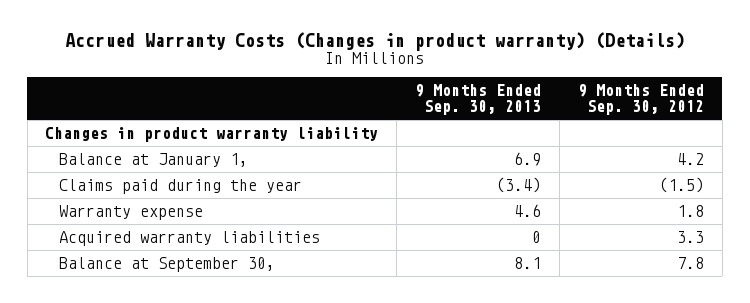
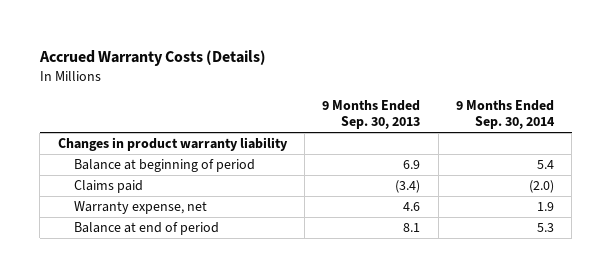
[64,32,685,52] Accrued Warranty Costs (Changes in product warranty) (Details) -> [38,49,266,66] Accrued Warranty Costs (Details)
[578,84,705,116] 9 Months Ended Sep. 30, 2012 -> none
none -> [455,99,555,130] 9 Months Ended Sep. 30, 2014
[59,230,321,246] Acquired warranty liabilities -> none
[59,152,249,167] Balance at January 1, -> [73,159,255,173] Balance at beginning of period
[59,178,303,194] Claims paid during the year -> [73,180,143,194] Claims paid
[59,204,204,220] Warranty expense -> [73,201,207,215] Warranty expense, net
[59,256,276,272] Balance at September 30, -> [73,222,219,236] Balance at end of period

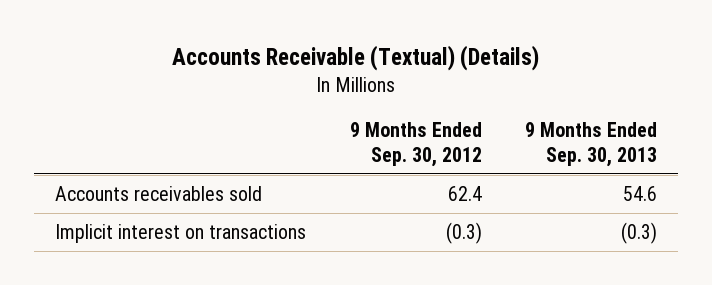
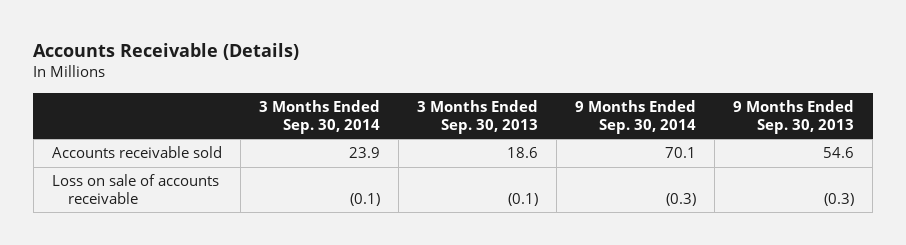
[172,44,540,71] Accounts Receivable (Textual) (Details) -> [33,42,300,60] Accounts Receivable (Details)
[349,122,482,167] 9 Months Ended Sep. 30, 2012 -> none
none -> [259,99,381,134] 3 Months Ended Sep. 30, 2014
none -> [417,99,539,134] 3 Months Ended Sep. 30, 2013
none -> [575,99,697,134] 9 Months Ended Sep. 30, 2014
[55,185,263,201] Accounts receivables sold -> [51,146,222,159] Accounts receivable sold
[55,223,307,243] Implicit interest on transactions -> [51,174,219,205] Loss on sale of accounts receivable

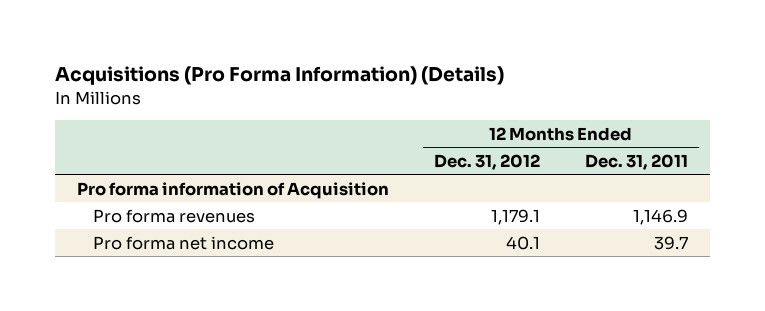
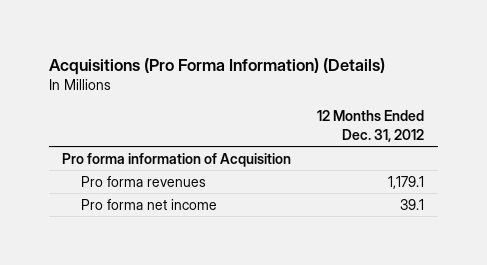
[584,153,688,170] Dec. 31, 2011 -> none
[505,235,540,250] 40.1 -> [400,198,425,210] 39.1

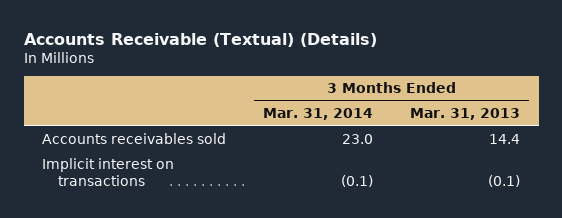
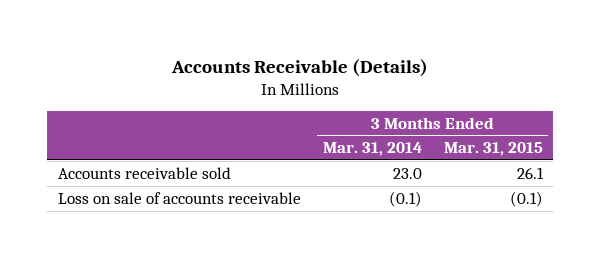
[23,32,377,47] Accounts Receivable (Textual) (Details) -> [171,58,429,77] Accounts Receivable (Details)
[410,108,521,121] Mar. 31, 2013 -> none
none -> [443,142,543,157] Mar. 31, 2015
[42,133,227,145] Accounts receivables sold -> [58,166,232,179] Accounts receivable sold
[42,158,175,187] Implicit interest on transactions -> [58,191,302,204] Loss on sale of accounts receivable

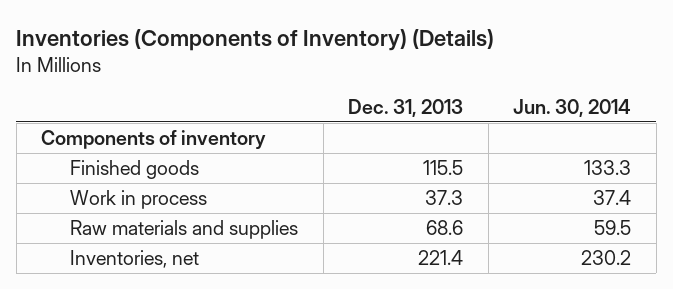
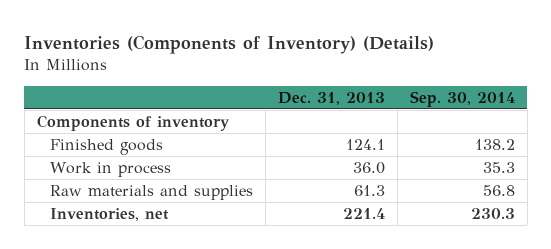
[513,98,632,117] Jun. 30, 2014 -> none
none -> [409,90,515,107] Sep. 30, 2014
[423,160,464,176] 115.5 -> [345,138,385,150] 124.1
[425,190,464,206] 37.3 -> [352,161,385,174] 36.0
[426,220,464,236] 68.6 -> [353,184,385,196] 61.3

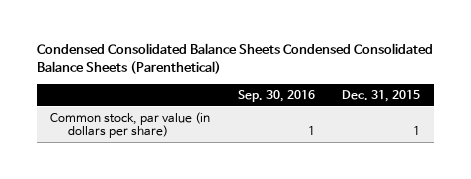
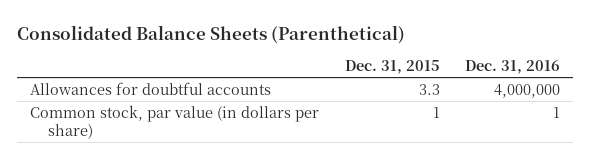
[36,43,433,75] Condensed Consolidated Balance Sheets Condensed Consolidated Balance Sheets (Parenthetical) -> [17,25,406,45] Consolidated Balance Sheets (Parenthetical)
[237,89,315,102] Sep. 30, 2016 -> none
none -> [465,60,561,75] Dec. 31, 2016
none -> [30,81,272,95] Allowances for doubtful accounts

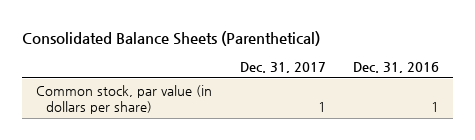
[344,60,440,75] Dec. 31, 2015 -> none
none -> [239,62,326,74] Dec. 31, 2017
[30,81,272,95] Allowances for doubtful accounts -> none

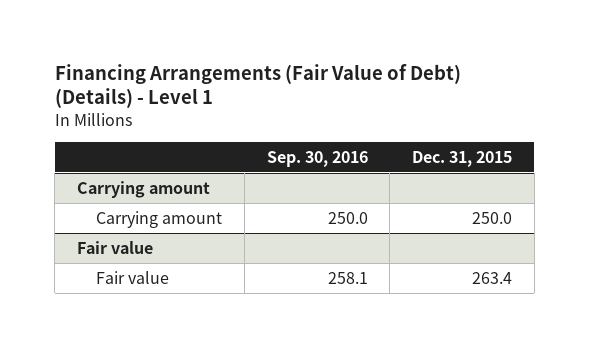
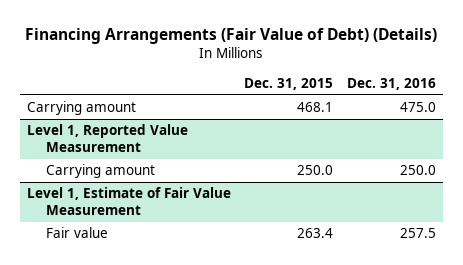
[54,63,461,109] Financing Arrangements (Fair Value of Debt) (Details) - Level 1 -> [25,28,438,45] Financing Arrangements (Fair Value of Debt) (Details)
[266,150,368,167] Sep. 30, 2016 -> none
none -> [346,77,436,90] Dec. 31, 2016
[77,180,211,198] Carrying amount -> none
none -> [26,101,136,116] Carrying amount
none -> [26,124,188,153] Level 1, Reported Value Measurement
[77,240,154,254] Fair value -> none
none -> [26,187,231,216] Level 1, Estimate of Fair Value Measurement

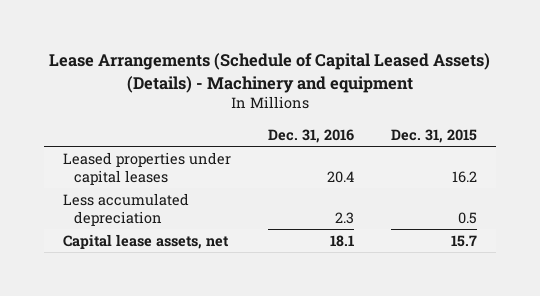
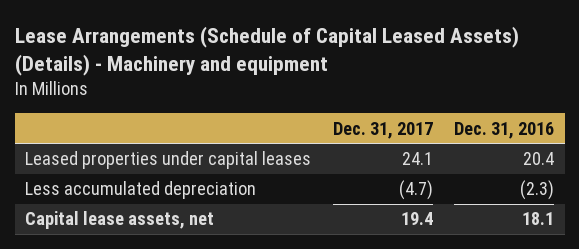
[391,128,478,143] Dec. 31, 2015 -> none
none -> [332,121,433,139] Dec. 31, 2017
[334,211,354,224] 2.3 -> [519,180,554,201] (2.3)

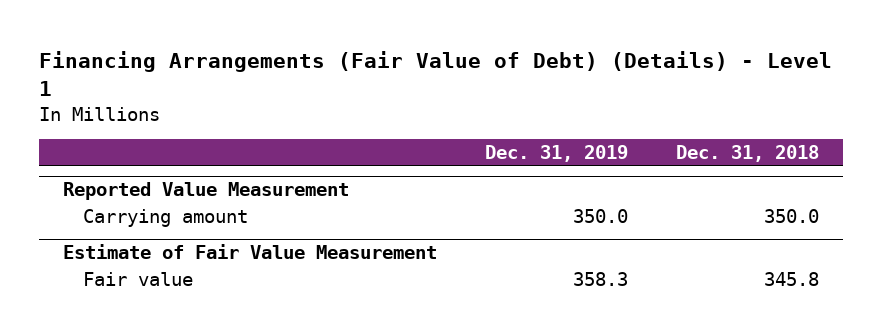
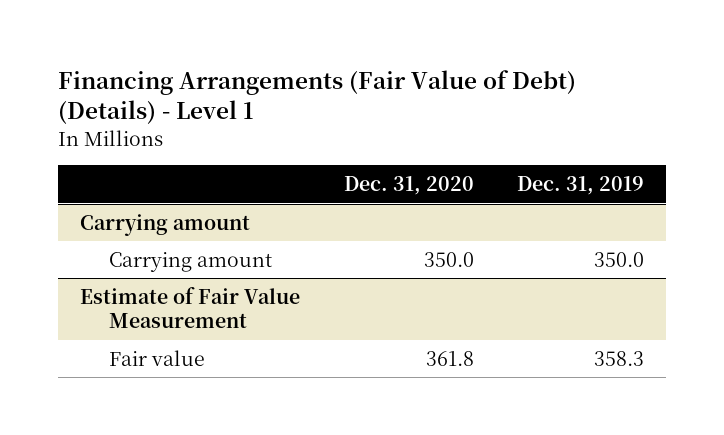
[676,144,820,162] Dec. 31, 2018 -> none
none -> [343,176,474,196] Dec. 31, 2020
[63,182,350,201] Reported Value Measurement -> [80,213,251,236] Carrying amount

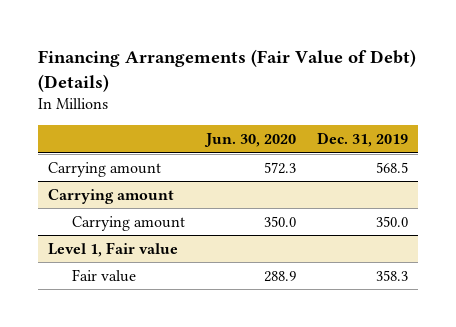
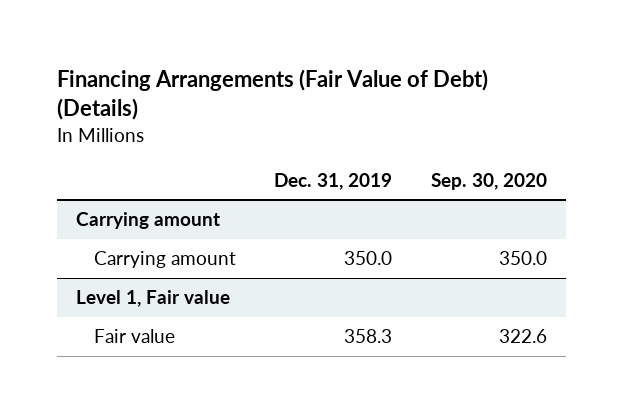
[204,133,297,148] Jun. 30, 2020 -> none
none -> [430,172,547,190] Sep. 30, 2020
[48,161,162,177] Carrying amount -> none

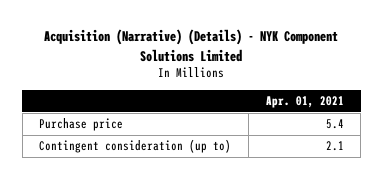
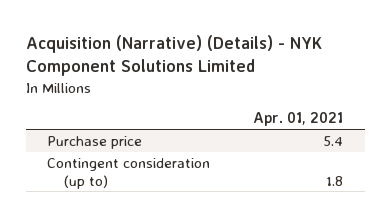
[325,141,344,152] 2.1 -> [326,175,344,186] 1.8

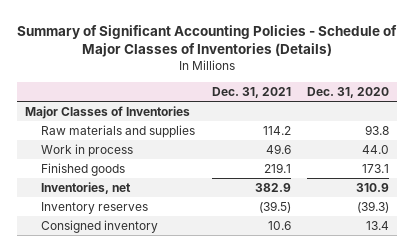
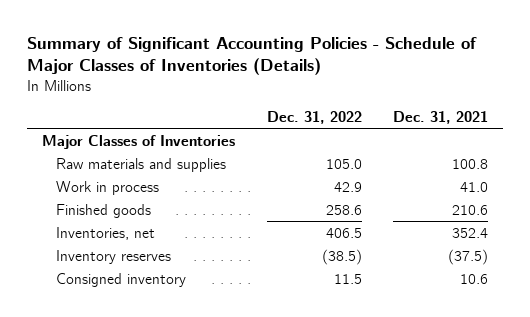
[306,87,389,99] Dec. 31, 2020 -> none
none -> [266,110,362,124] Dec. 31, 2022
[262,125,291,135] 114.2 -> [451,158,488,169] 100.8
[265,143,291,154] 49.6 -> [459,181,488,192] 41.0
[263,162,291,173] 219.1 -> [451,204,488,215] 210.6
[254,182,291,192] 382.9 -> [451,227,488,238] 352.4
[258,200,291,213] (39.5) -> [447,248,488,265] (37.5)

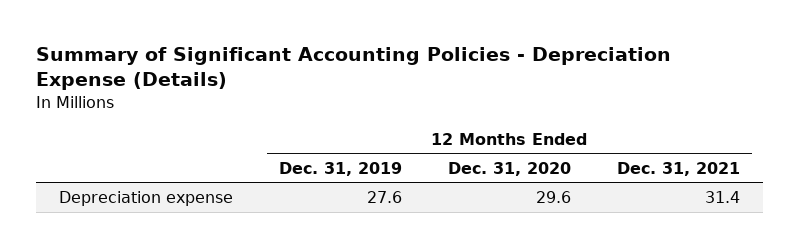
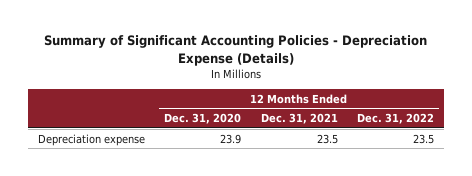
[278,161,402,176] Dec. 31, 2019 -> none
none -> [357,112,435,124] Dec. 31, 2022
[535,191,571,204] 29.6 -> [220,133,242,144] 23.9
[705,191,741,204] 31.4 -> [316,133,338,144] 23.5

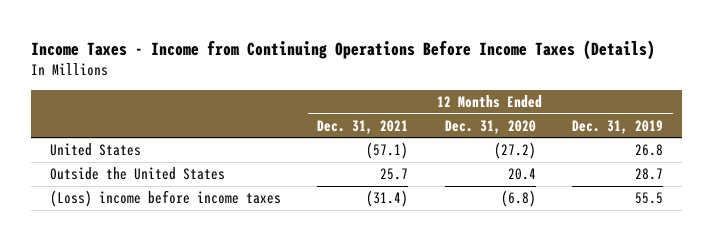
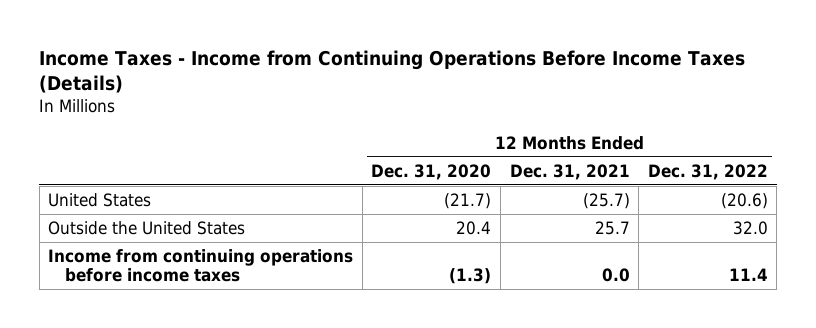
[572,119,664,134] Dec. 31, 2019 -> none
none -> [647,163,768,180] Dec. 31, 2022
[366,142,409,160] (57.1) -> [582,193,630,210] (25.7)
[493,142,536,160] (27.2) -> [444,193,492,210] (21.7)
[49,190,281,208] (Loss) income before income taxes -> [48,249,354,283] Income from continuing operations before income taxes
[366,190,409,208] (31.4) -> [601,268,630,283] 0.0
[500,190,536,208] (6.8) -> [449,268,492,285] (1.3)

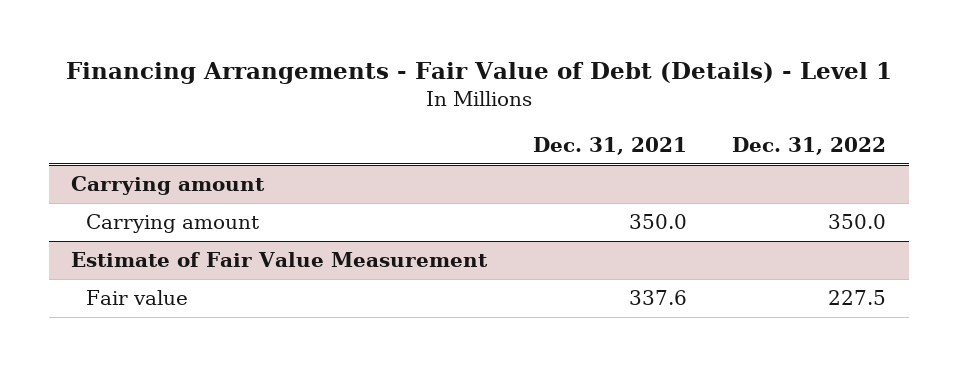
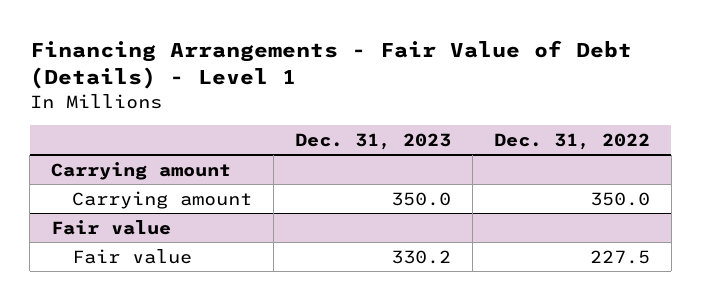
[532,136,687,155] Dec. 31, 2021 -> none
none -> [295,132,452,150] Dec. 31, 2023
[71,252,489,268] Estimate of Fair Value Measurement -> [51,219,172,235] Fair value

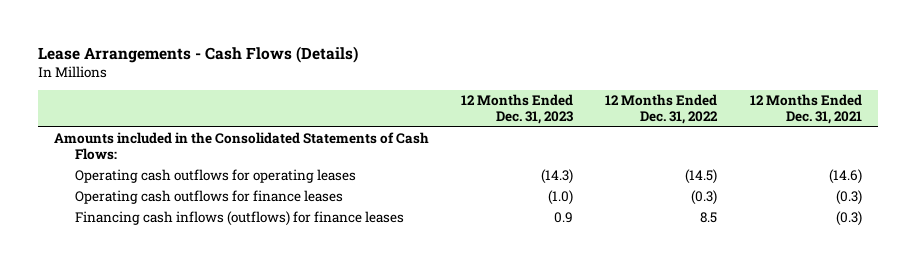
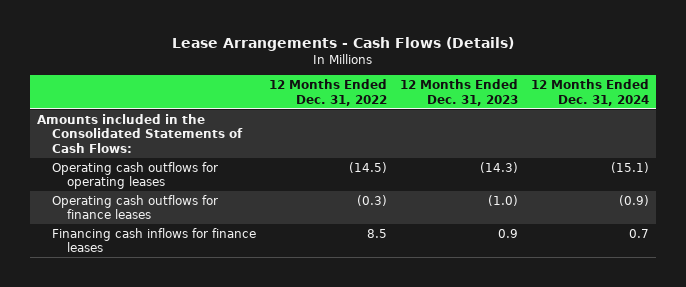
[749,94,862,125] 12 Months Ended Dec. 31, 2021 -> none
none -> [531,78,650,106] 12 Months Ended Dec. 31, 2024
[74,211,404,227] Financing cash inflows (outflows) for finance leases -> [51,227,256,253] Financing cash inflows for finance leases

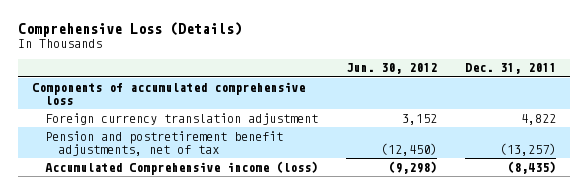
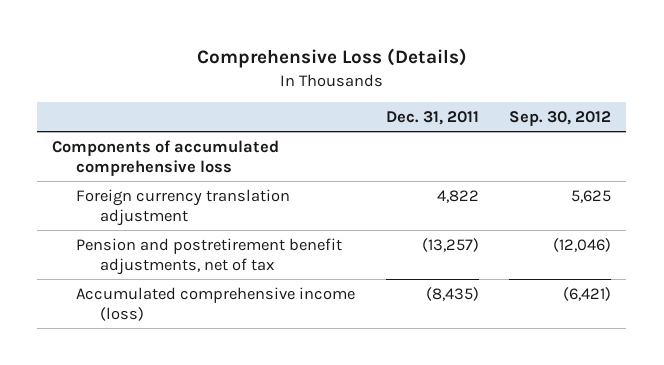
[346,63,438,75] Jun. 30, 2012 -> none
none -> [509,111,612,127] Sep. 30, 2012
[45,160,319,175] Accumulated Comprehensive income (loss) -> [76,286,356,322] Accumulated comprehensive income (loss)

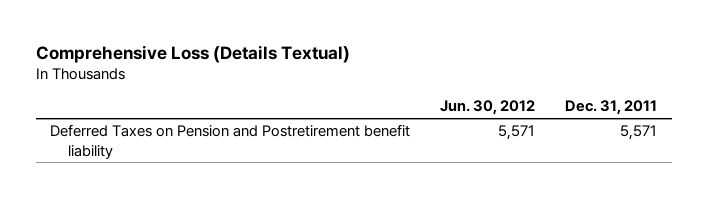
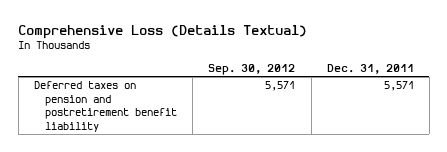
[440,100,536,116] Jun. 30, 2012 -> none
none -> [208,64,296,76] Sep. 30, 2012
[50,124,411,159] Deferred Taxes on Pension and Postretirement benefit liability -> [33,81,177,132] Deferred taxes on pension and postretirement benefit liability

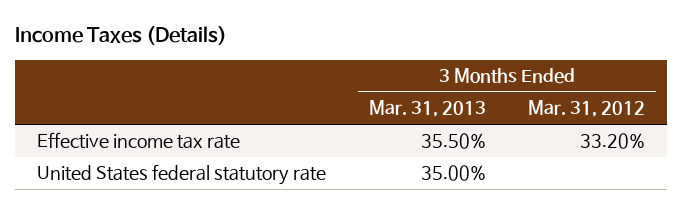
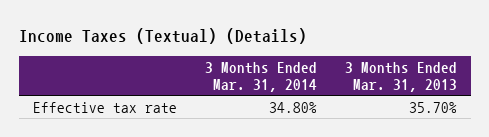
[15,26,228,46] Income Taxes (Details) -> [18,28,307,45] Income Taxes (Textual) (Details)
[528,100,646,118] Mar. 31, 2012 -> none
none -> [204,62,317,93] 3 Months Ended Mar. 31, 2014
[36,164,326,186] United States federal statutory rate -> none
[36,132,240,150] Effective income tax rate -> [32,101,177,113] Effective tax rate
[420,133,486,150] 35.50% -> [408,101,457,113] 35.70%

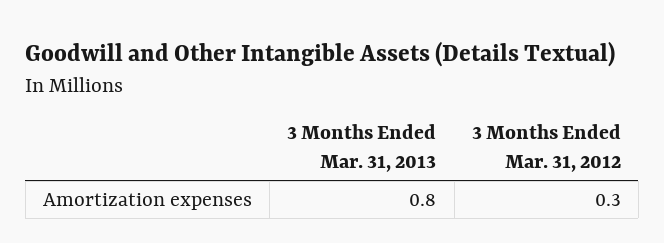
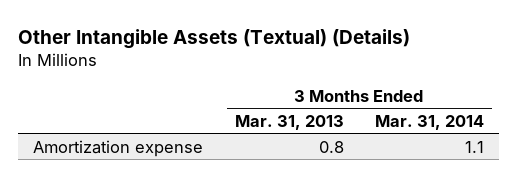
[25,40,616,67] Goodwill and Other Intangible Assets (Details Textual) -> [17,28,410,49] Other Intangible Assets (Textual) (Details)
[471,124,621,173] 3 Months Ended Mar. 31, 2012 -> none
none -> [374,114,484,130] Mar. 31, 2014
[43,192,253,210] Amortization expenses -> [33,139,204,157] Amortization expense

